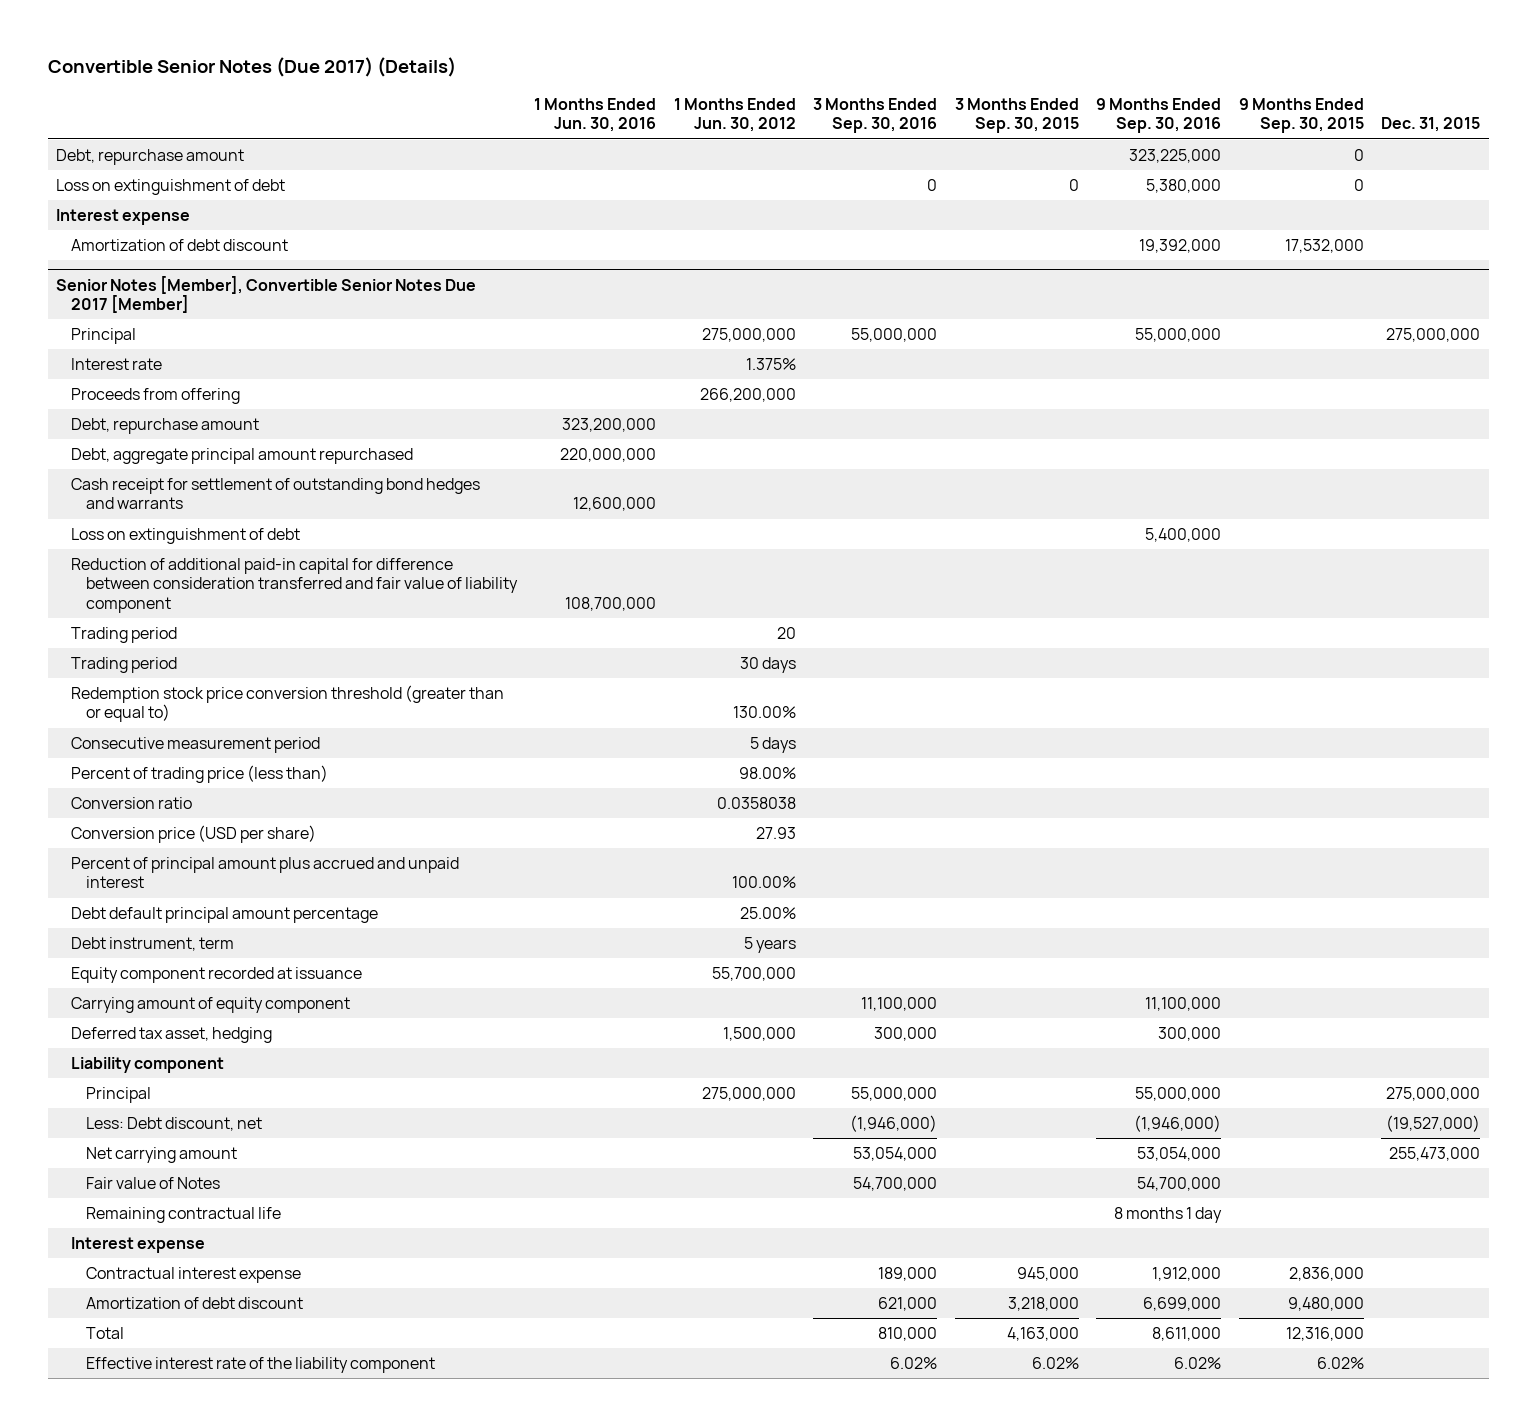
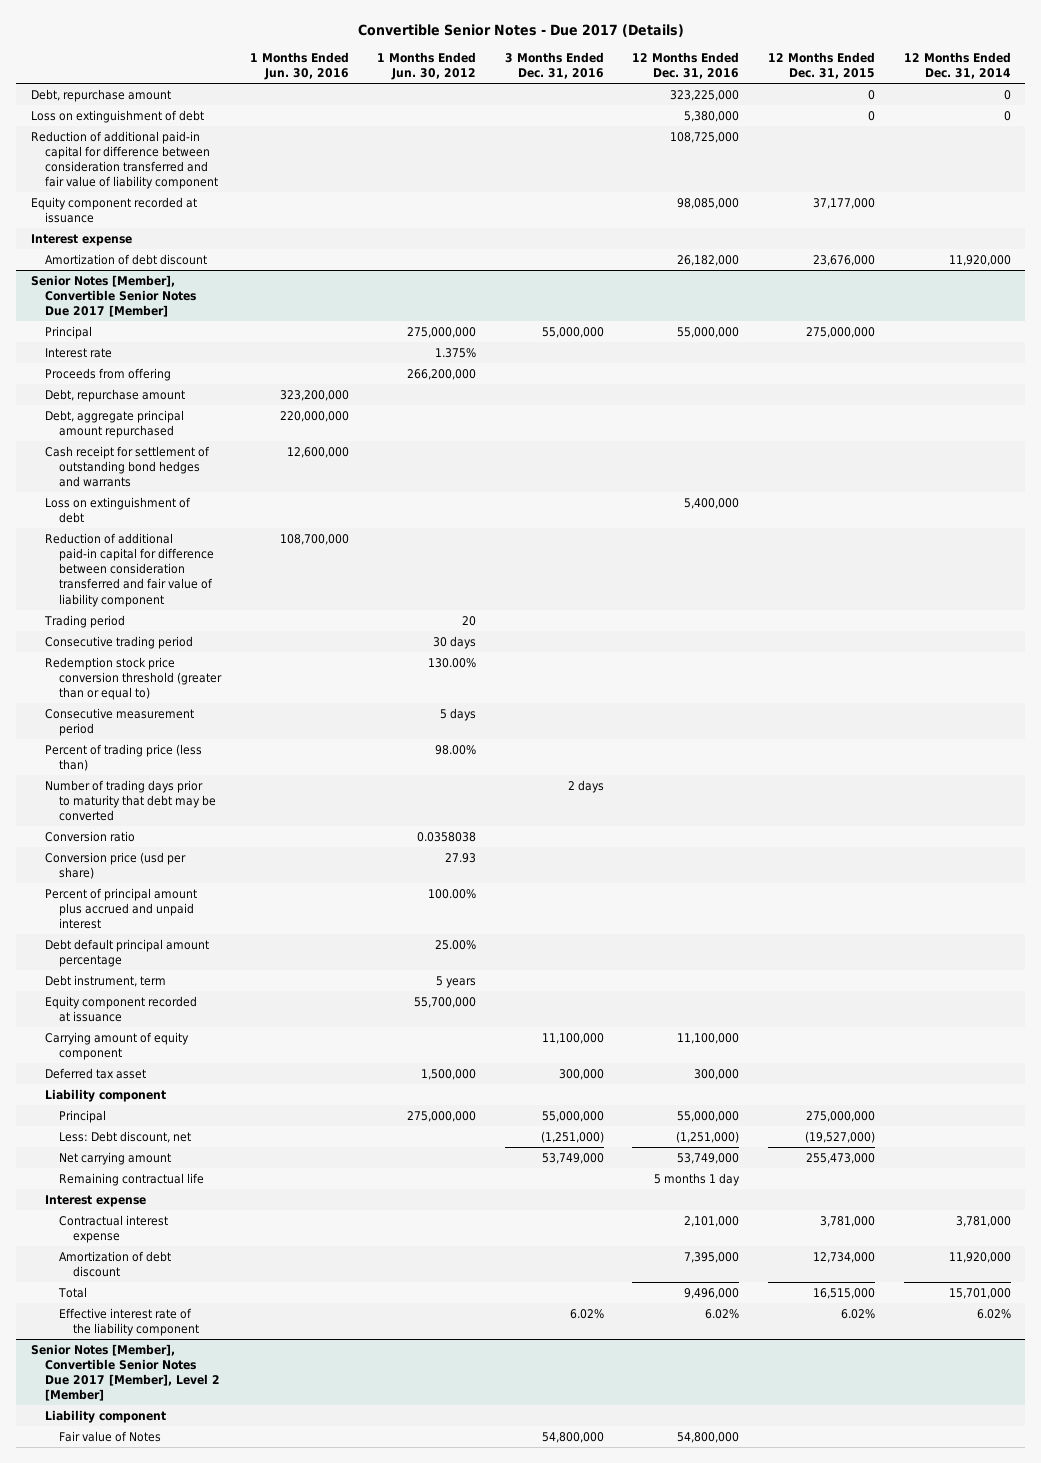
[47,56,456,77] Convertible Senior Notes (Due 2017) (Details) -> [357,23,684,37] Convertible Senior Notes - Due 2017 (Details)
[813,97,938,134] 3 Months Ended Sep. 30, 2016 -> none
[954,97,1079,134] 3 Months Ended Sep. 30, 2015 -> none
[1096,97,1222,134] 9 Months Ended Sep. 30, 2016 -> none
[1238,97,1364,134] 9 Months Ended Sep. 30, 2015 -> none
[1381,117,1481,133] Dec. 31, 2015 -> none
none -> [504,51,604,79] 3 Months Ended Dec. 31, 2016
none -> [632,51,740,79] 12 Months Ended Dec. 31, 2016
none -> [767,51,875,79] 12 Months Ended Dec. 31, 2015
none -> [903,51,1011,79] 12 Months Ended Dec. 31, 2014
none -> [30,130,218,190] Reduction of additional paid-in capital for difference between consideration transferred and fair value of liability component
none -> [30,196,197,223] Equity component recorded at issuance
[71,657,178,674] Trading period -> [44,635,193,649] Consecutive trading period
none -> [44,779,217,822] Number of trading days prior to maturity that debt may be converted
[71,825,317,844] Conversion price (USD per share) -> [44,851,186,879] Conversion price (usd per share)
[71,1027,273,1044] Deferred tax asset, hedging -> [44,1067,146,1079] Deferred tax asset
[85,1177,220,1190] Fair value of Notes -> none
none -> [30,1343,220,1402] Senior Notes [Member], Convertible Senior Notes Due 2017 [Member], Level 2 [Member]
none -> [44,1409,166,1423] Liability component
none -> [59,1430,162,1442] Fair value of Notes

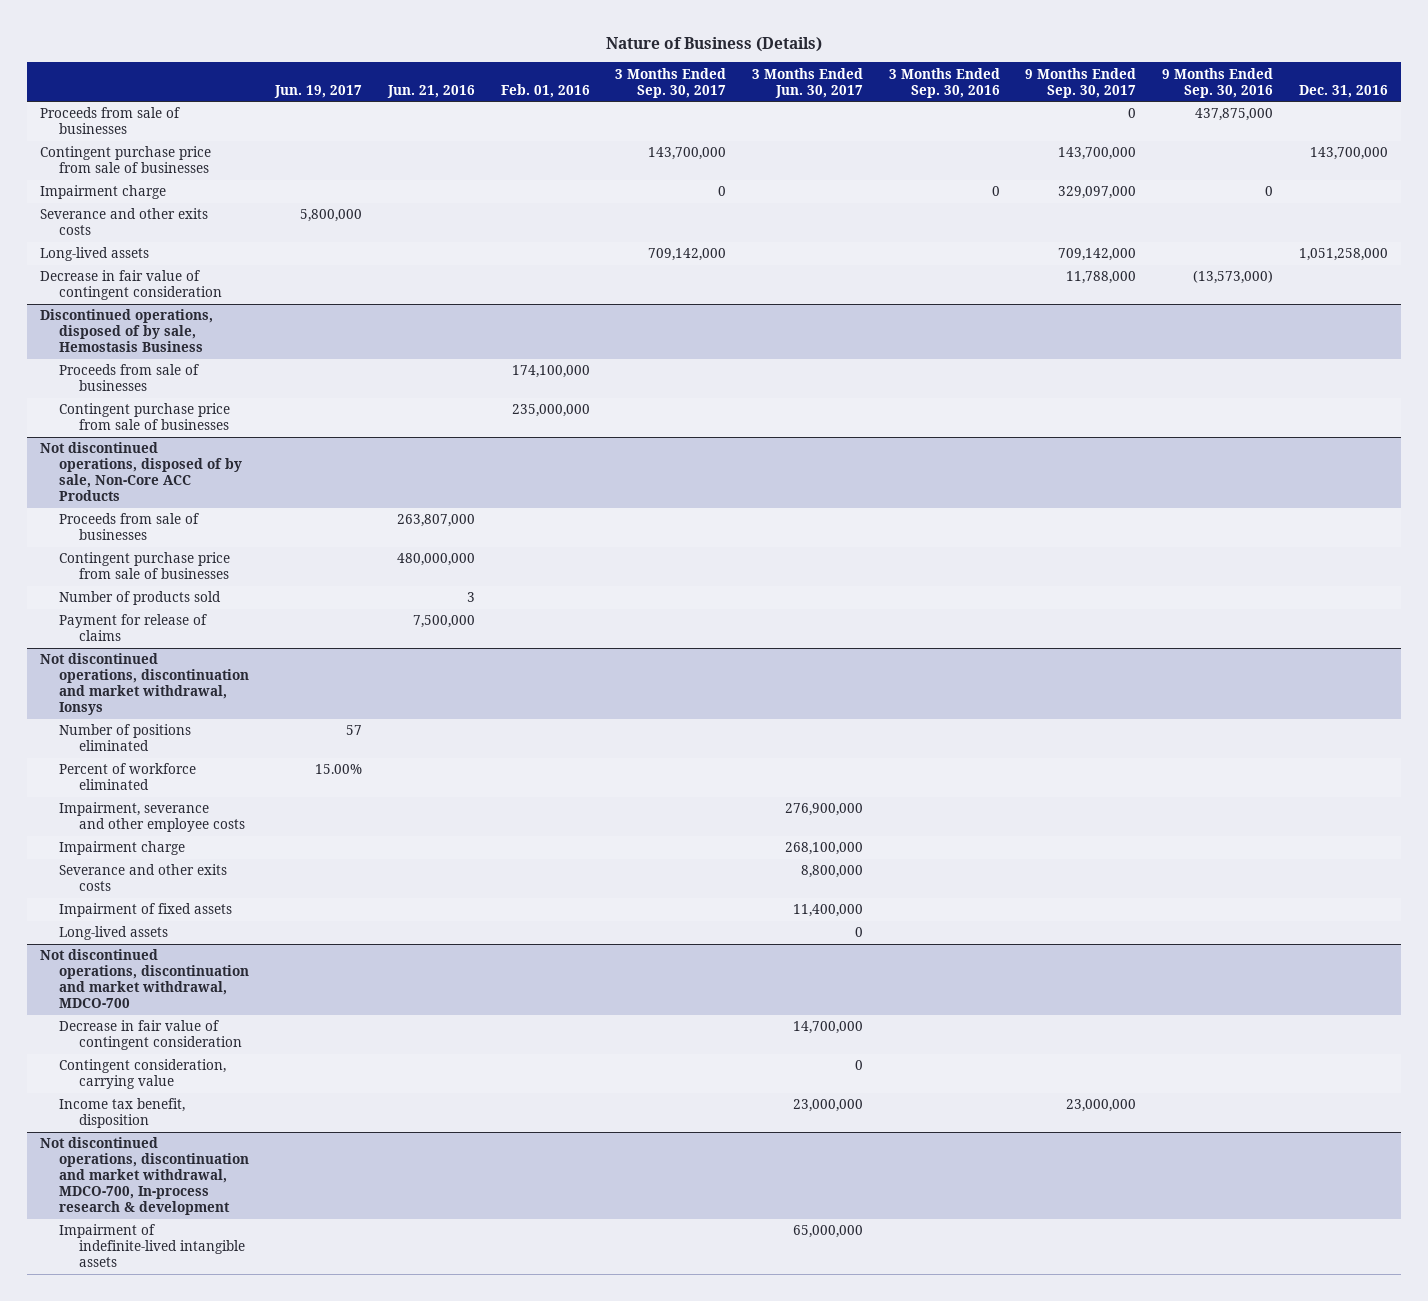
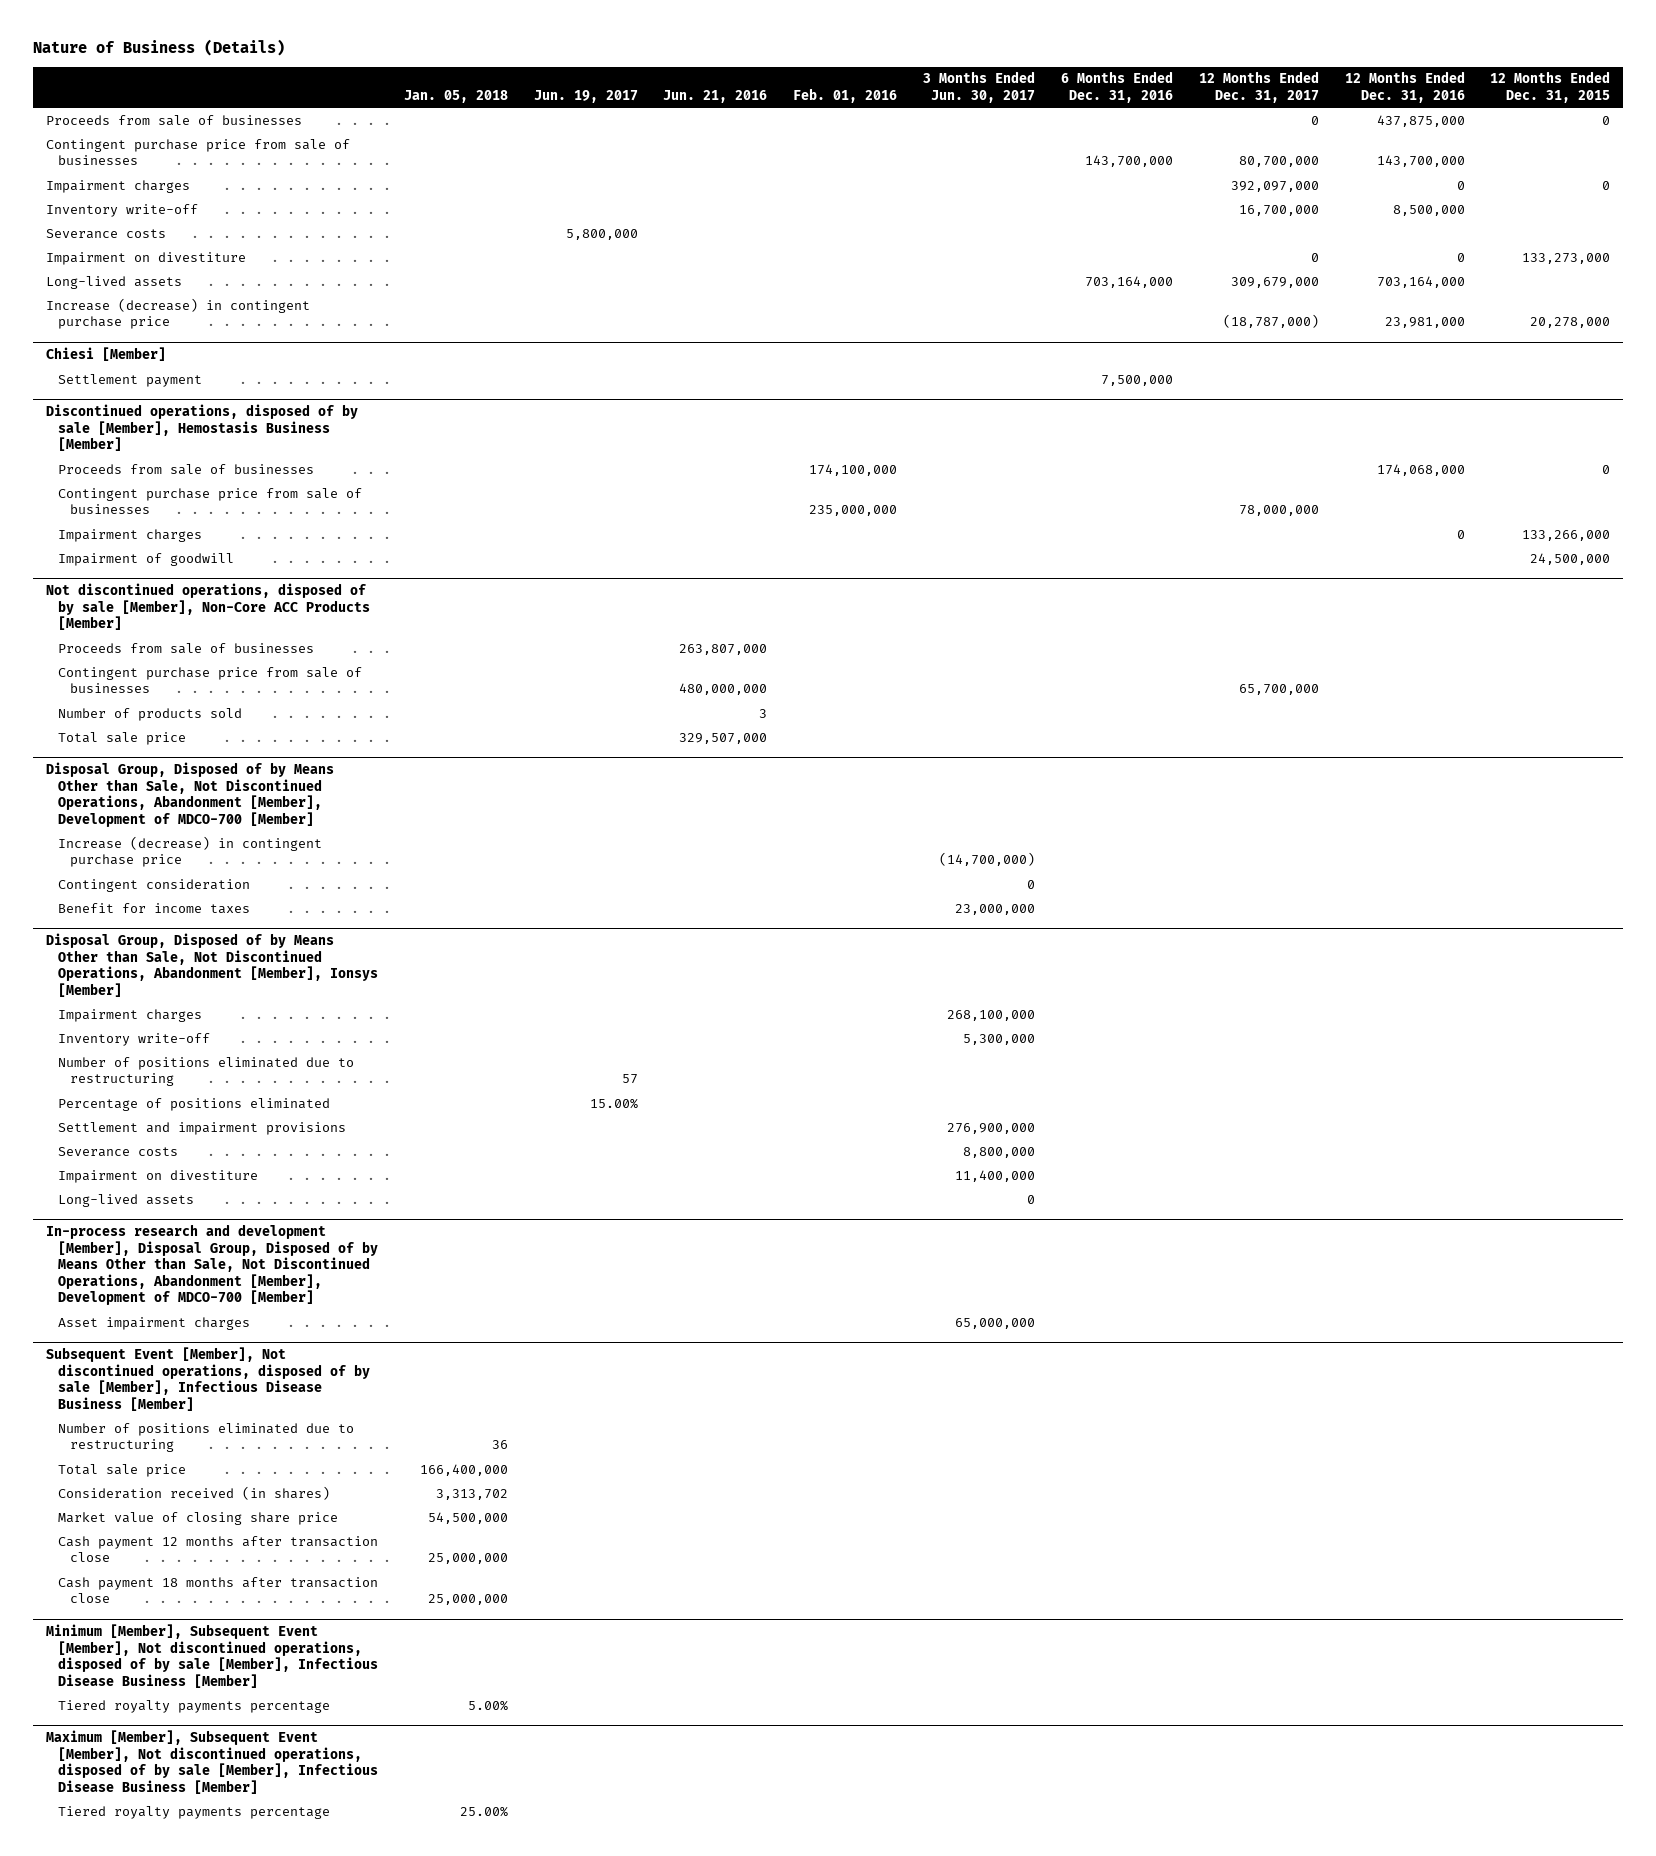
[615,67,727,98] 3 Months Ended Sep. 30, 2017 -> none
[888,67,1000,98] 3 Months Ended Sep. 30, 2016 -> none
[1025,67,1137,98] 9 Months Ended Sep. 30, 2017 -> none
[1162,67,1274,98] 9 Months Ended Sep. 30, 2016 -> none
[1298,84,1388,98] Dec. 31, 2016 -> none
none -> [403,89,508,103] Jan. 05, 2018
none -> [1060,71,1173,103] 6 Months Ended Dec. 31, 2016
none -> [1198,71,1319,103] 12 Months Ended Dec. 31, 2017
none -> [1344,71,1465,103] 12 Months Ended Dec. 31, 2016
none -> [1490,71,1611,103] 12 Months Ended Dec. 31, 2015
[40,185,167,200] Impairment charge -> [45,179,190,193] Impairment charges
none -> [45,203,198,217] Inventory write-off
[40,208,209,236] Severance and other exits costs -> [45,228,166,239] Severance costs
none -> [45,251,246,265] Impairment on divestiture
[40,270,223,301] Decrease in fair value of contingent consideration -> [45,297,310,330] Increase (decrease) in contingent purchase price
none -> [45,347,166,362] Chiesi [Member]
none -> [57,373,202,387] Settlement payment
[40,309,214,353] Discontinued operations, disposed of by sale, Hemostasis Business -> [45,404,358,452] Discontinued operations, disposed of by sale [Member], Hemostasis Business [Member]
none -> [57,528,202,542] Impairment charges
none -> [57,552,234,566] Impairment of goodwill
[40,442,243,502] Not discontinued operations, disposed of by sale, Non-Core ACC Products -> [45,583,370,631] Not discontinued operations, disposed of by sale [Member], Non-Core ACC Products [Member]
[59,614,208,642] Payment for release of claims -> none
[40,653,250,716] Not discontinued operations, discontinuation and market withdrawal, Ionsys -> none
[59,724,192,752] Number of positions eliminated -> none
[59,763,197,791] Percent of workforce eliminated -> none
[59,802,245,833] Impairment, severance and other employee costs -> none
[59,841,186,856] Impairment charge -> none
[59,864,228,892] Severance and other exits costs -> none
[59,903,233,918] Impairment of fixed assets -> none
[59,926,169,941] Long-lived assets -> none
[40,949,250,1009] Not discontinued operations, discontinuation and market withdrawal, MDCO-700 -> none
[59,1020,242,1051] Decrease in fair value of contingent consideration -> none
[59,1059,227,1090] Contingent consideration, carrying value -> none
[59,1098,186,1129] Income tax benefit, disposition -> none
[40,1137,250,1215] Not discontinued operations, discontinuation and market withdrawal, MDCO-700, In-process research & development -> none
[59,1224,245,1268] Impairment of indefinite-lived intangible assets -> none
none -> [57,731,186,745] Total sale price
none -> [45,762,334,827] Disposal Group, Disposed of by Means Other than Sale, Not Discontinued Operations, Abandonment [Member], Development of MDCO-700 [Member]
none -> [57,835,322,868] Increase (decrease) in contingent purchase price
none -> [57,878,250,892] Contingent consideration
none -> [57,902,250,914] Benefit for income taxes
none -> [45,933,378,997] Disposal Group, Disposed of by Means Other than Sale, Not Discontinued Operations, Abandonment [Member], Ionsys [Member]
none -> [57,1008,202,1022] Impairment charges
none -> [57,1032,210,1046] Inventory write-off
none -> [57,1056,354,1087] Number of positions eliminated due to restructuring
none -> [57,1097,330,1111] Percentage of positions eliminated
none -> [57,1121,346,1135] Settlement and impairment provisions
none -> [57,1146,178,1157] Severance costs
none -> [57,1169,258,1183] Impairment on divestiture
none -> [57,1193,194,1207] Long-lived assets
none -> [45,1224,378,1306] In-process research and development [Member], Disposal Group, Disposed of by Means Other than Sale, Not Discontinued Operations, Abandonment [Member], Development of MDCO-700 [Member]
none -> [57,1316,250,1330] Asset impairment charges
none -> [45,1347,370,1411] Subsequent Event [Member], Not discontinued operations, disposed of by sale [Member], Infectious Disease Business [Member]
none -> [57,1422,354,1453] Number of positions eliminated due to restructuring
none -> [57,1463,186,1477] Total sale price
none -> [57,1485,330,1500] Consideration received (in shares)
none -> [57,1511,338,1525] Market value of closing share price
none -> [57,1535,378,1563] Cash payment 12 months after transaction close
none -> [57,1576,378,1604] Cash payment 18 months after transaction close
none -> [45,1624,378,1688] Minimum [Member], Subsequent Event [Member], Not discontinued operations, disposed of by sale [Member], Infectious Disease Business [Member]
none -> [57,1699,330,1713] Tiered royalty payments percentage
none -> [45,1730,378,1794] Maximum [Member], Subsequent Event [Member], Not discontinued operations, disposed of by sale [Member], Infectious Disease Business [Member]
none -> [57,1805,330,1819] Tiered royalty payments percentage

